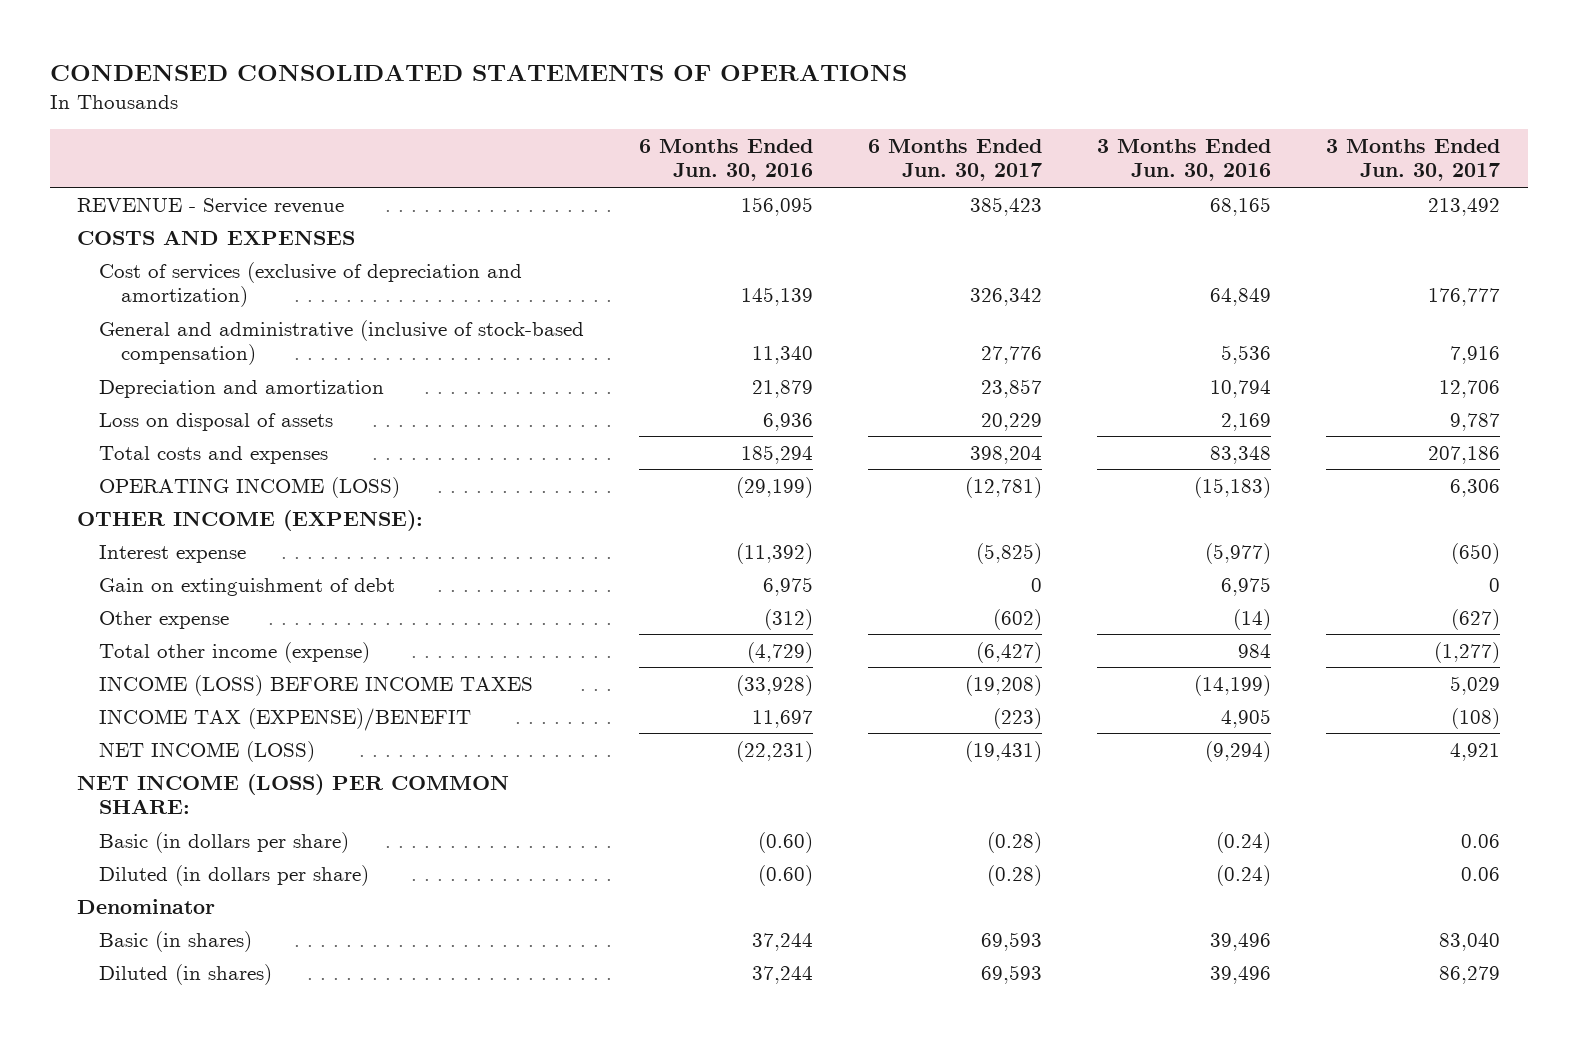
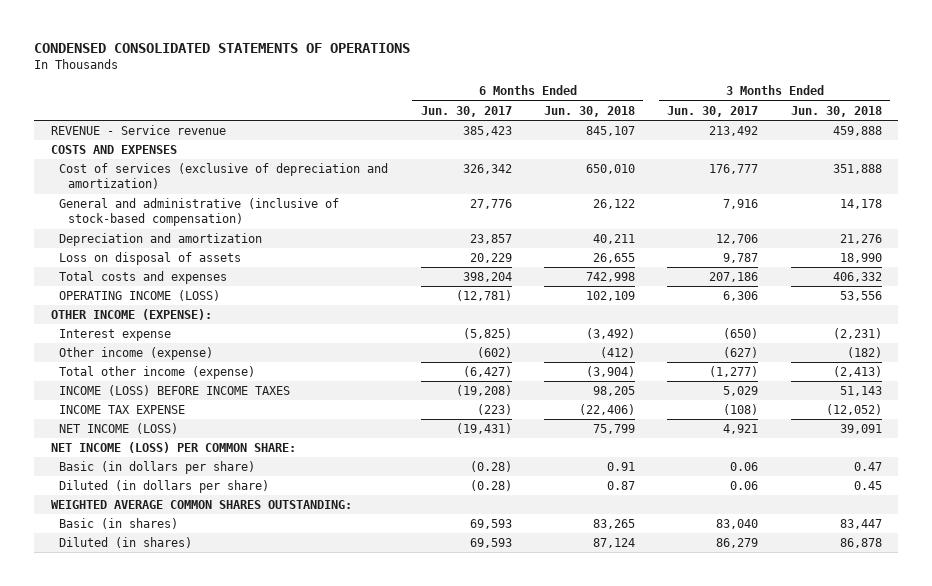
[639,138,814,182] 6 Months Ended Jun. 30, 2016 -> none
[1097,138,1272,182] 3 Months Ended Jun. 30, 2016 -> none
none -> [544,105,636,117] Jun. 30, 2018
none -> [790,105,882,117] Jun. 30, 2018
[99,577,396,596] Gain on extinguishment of debt -> none
[99,610,230,629] Other expense -> [59,347,214,361] Other income (expense)
[99,707,472,731] INCOME TAX (EXPENSE)/BENEFIT -> [59,405,186,415] INCOME TAX EXPENSE
[77,898,216,914] Denominator -> [50,500,352,510] WEIGHTED AVERAGE COMMON SHARES OUTSTANDING:

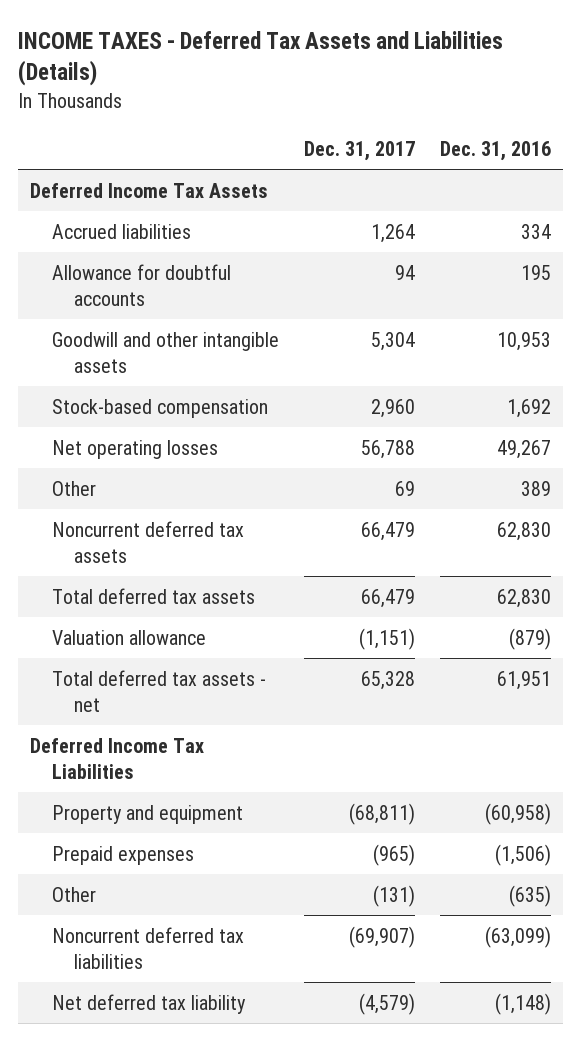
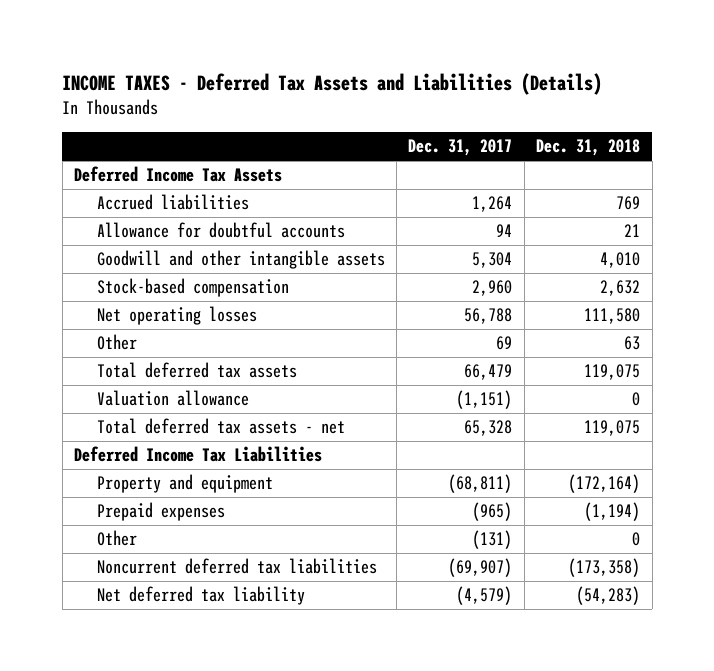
[439,140,551,161] Dec. 31, 2016 -> none
none -> [536,139,641,157] Dec. 31, 2018
[51,520,244,563] Noncurrent deferred tax assets -> none

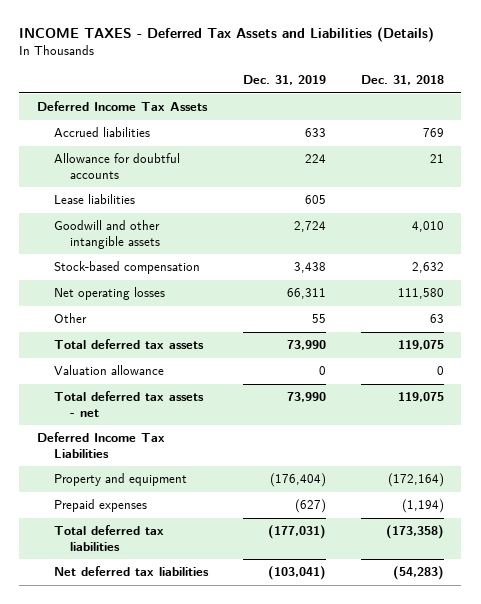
[408,139,513,157] Dec. 31, 2017 -> none
none -> [242,75,326,86] Dec. 31, 2019
none -> [53,194,135,205] Lease liabilities
[96,530,137,547] Other -> none
[96,558,377,575] Noncurrent deferred tax liabilities -> [53,525,164,551] Total deferred tax liabilities
[96,586,305,606] Net deferred tax liability -> [53,566,209,577] Net deferred tax liabilities

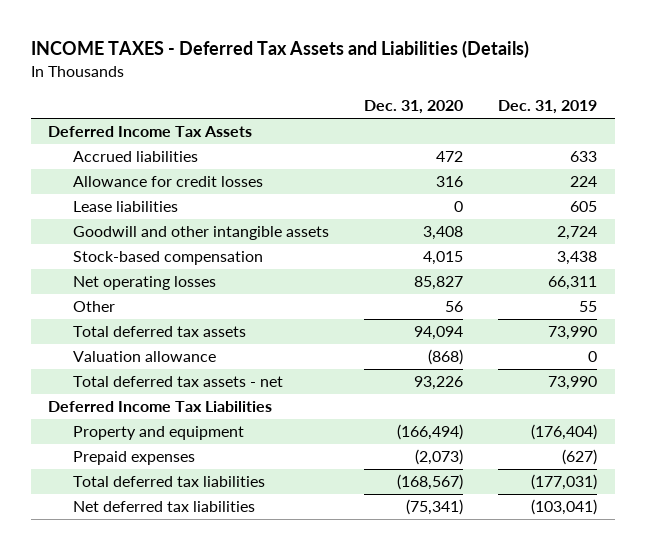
[360,75,444,86] Dec. 31, 2018 -> none
none -> [363,100,463,115] Dec. 31, 2020
[53,153,180,179] Allowance for doubtful accounts -> [72,176,263,188] Allowance for credit losses

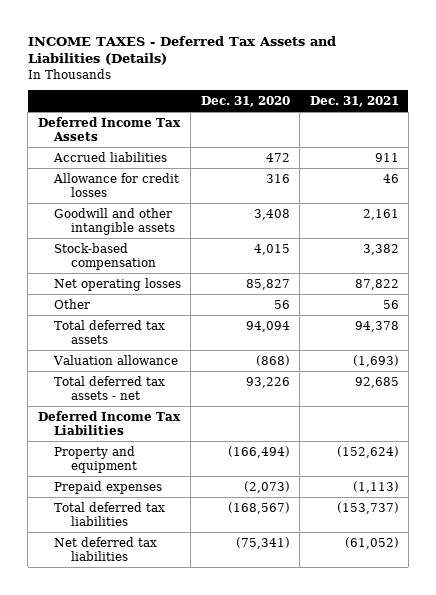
[497,100,597,115] Dec. 31, 2019 -> none
none -> [309,95,399,107] Dec. 31, 2021
[72,201,178,213] Lease liabilities -> none

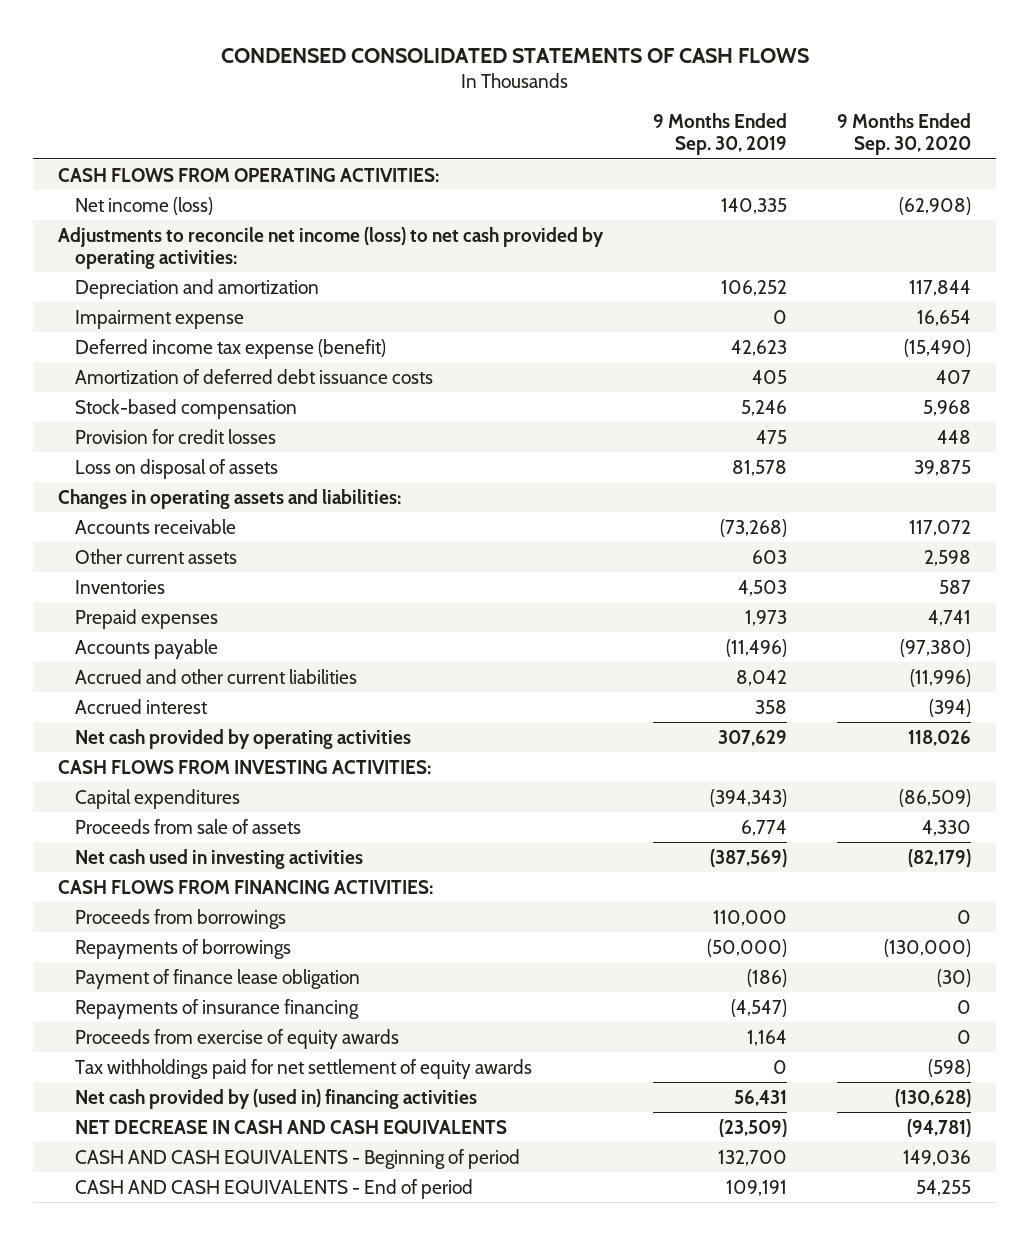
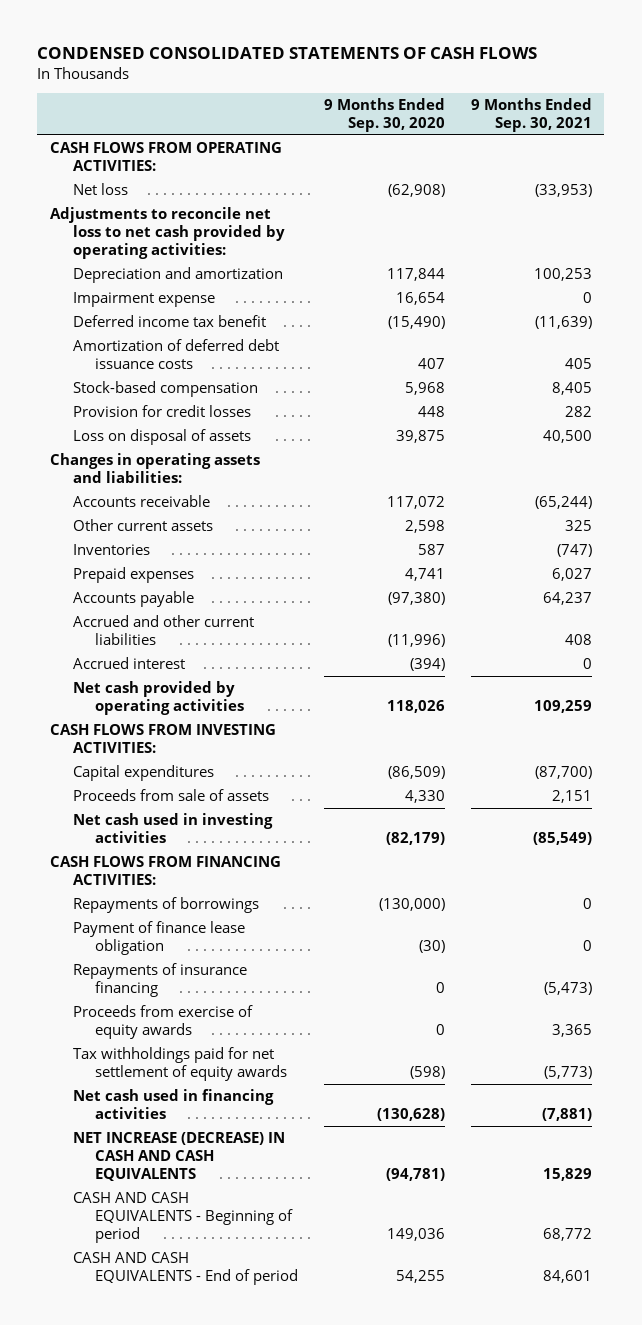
[653,113,788,156] 9 Months Ended Sep. 30, 2019 -> none
none -> [470,97,592,132] 9 Months Ended Sep. 30, 2021
[74,196,213,215] Net income (loss) -> [72,183,128,196] Net loss
[58,226,605,269] Adjustments to reconcile net income (loss) to net cash provided by operating activities: -> [50,207,285,259] Adjustments to reconcile net loss to net cash provided by operating activities:
[74,338,386,359] Deferred income tax expense (benefit) -> [72,315,266,328] Deferred income tax benefit
[74,908,286,929] Proceeds from borrowings -> none
[74,1088,477,1109] Net cash provided by (used in) financing activities -> [72,1089,274,1119] Net cash used in financing activities
[74,1119,507,1134] NET DECREASE IN CASH AND CASH EQUIVALENTS -> [72,1132,285,1181] NET INCREASE (DECREASE) IN CASH AND CASH EQUIVALENTS

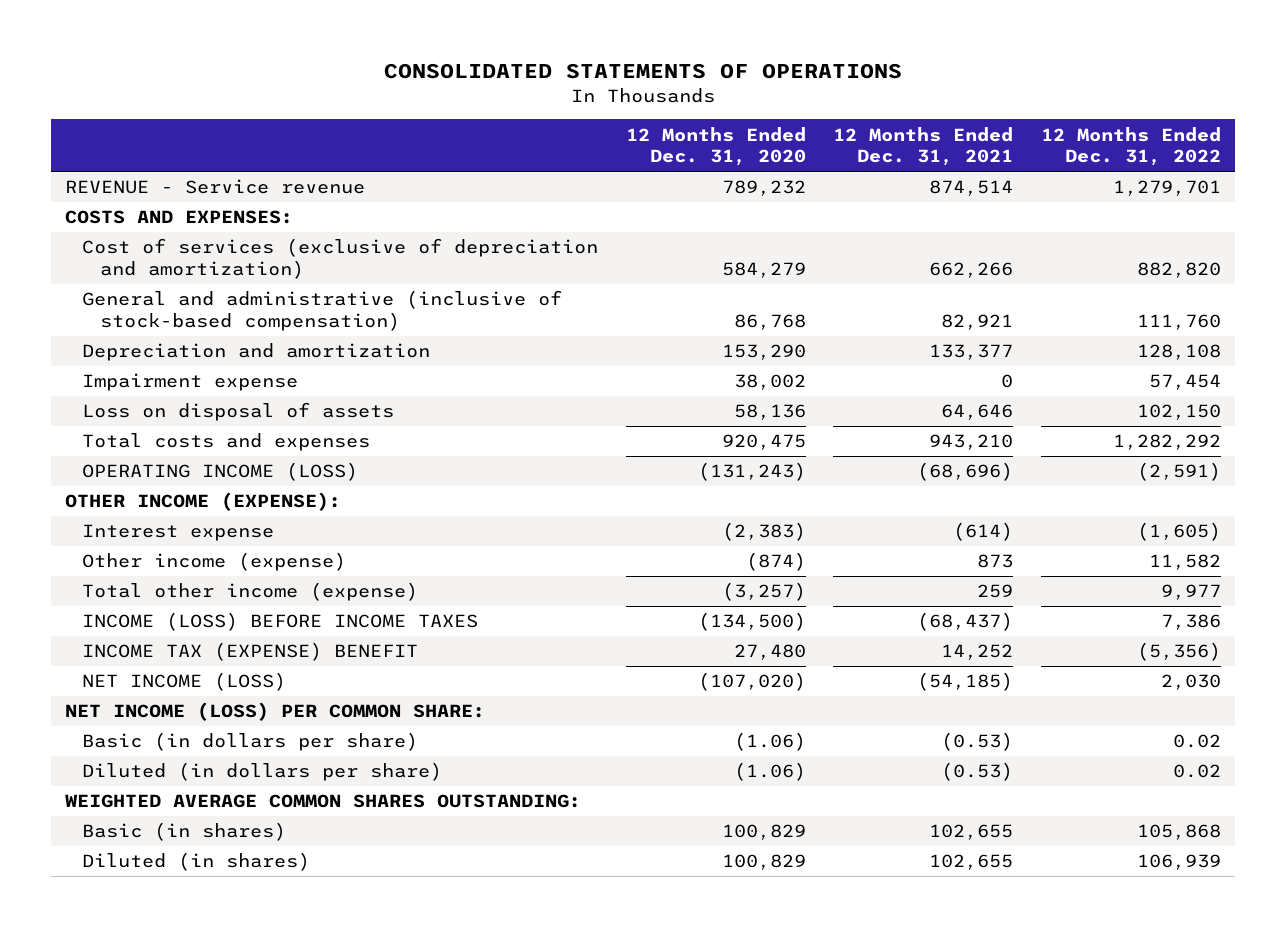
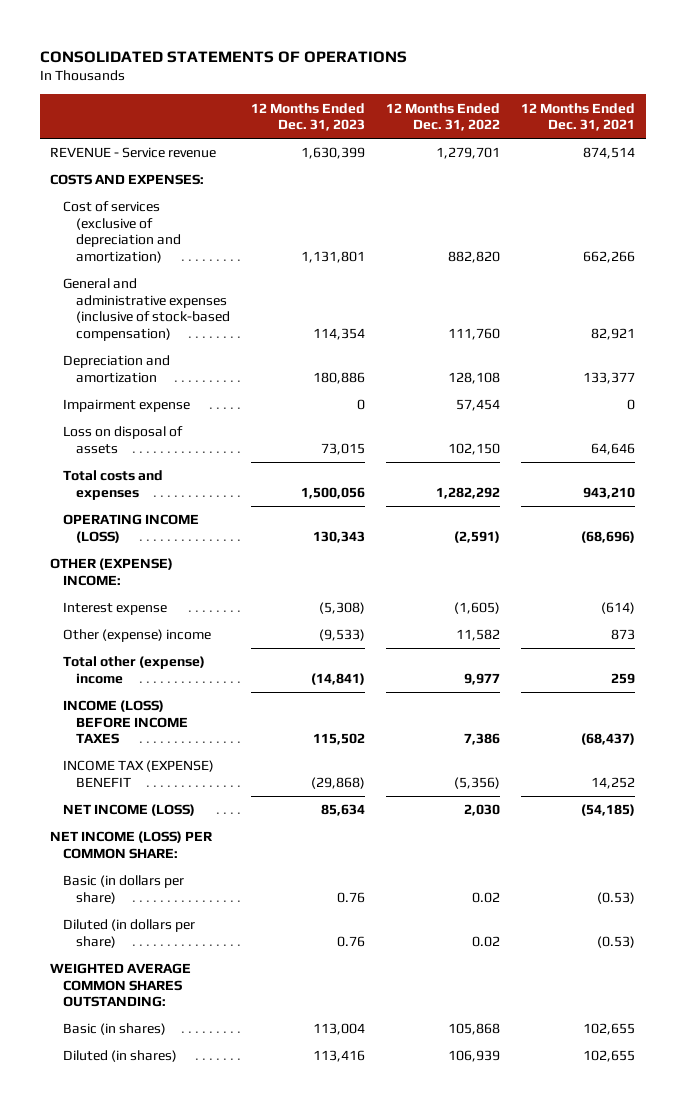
[625,126,806,167] 12 Months Ended Dec. 31, 2020 -> none
none -> [251,102,366,132] 12 Months Ended Dec. 31, 2023
[82,290,563,331] General and administrative (inclusive of stock-based compensation) -> [63,278,231,341] General and administrative expenses (inclusive of stock-based compensation)
[64,492,341,512] OTHER INCOME (EXPENSE): -> [50,558,174,586] OTHER (EXPENSE) INCOME:
[82,552,347,572] Other income (expense) -> [63,629,212,643] Other (expense) income
[82,582,419,602] Total other income (expense) -> [63,656,206,684] Total other (expense) income

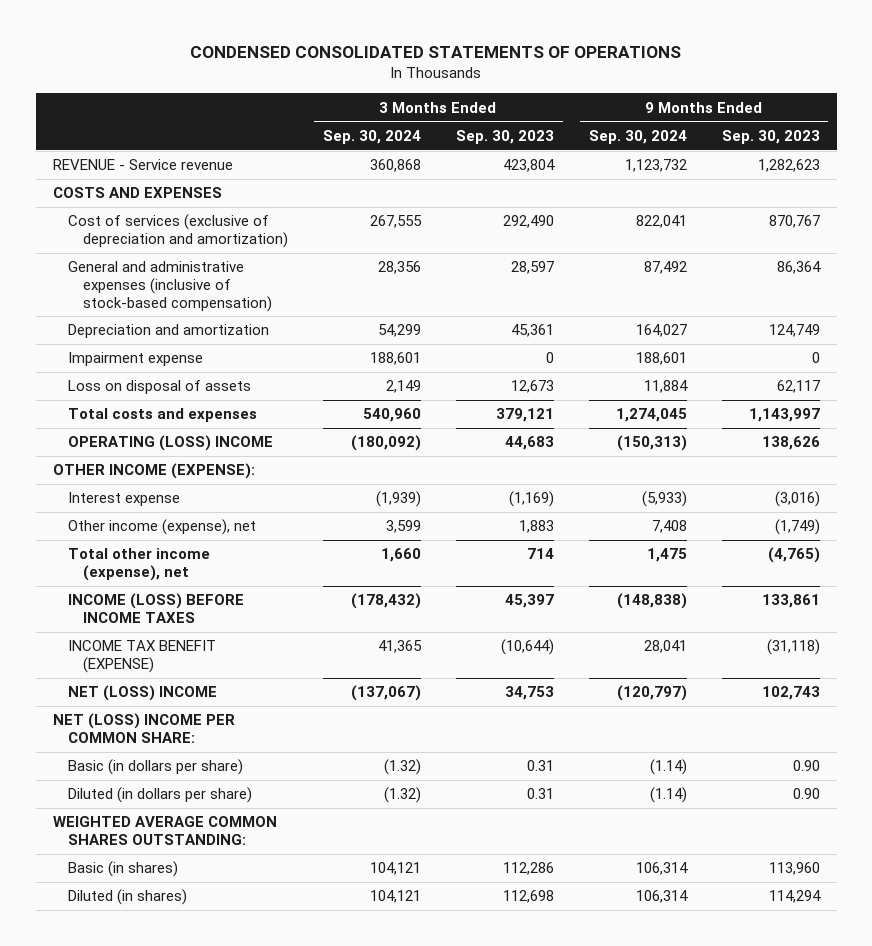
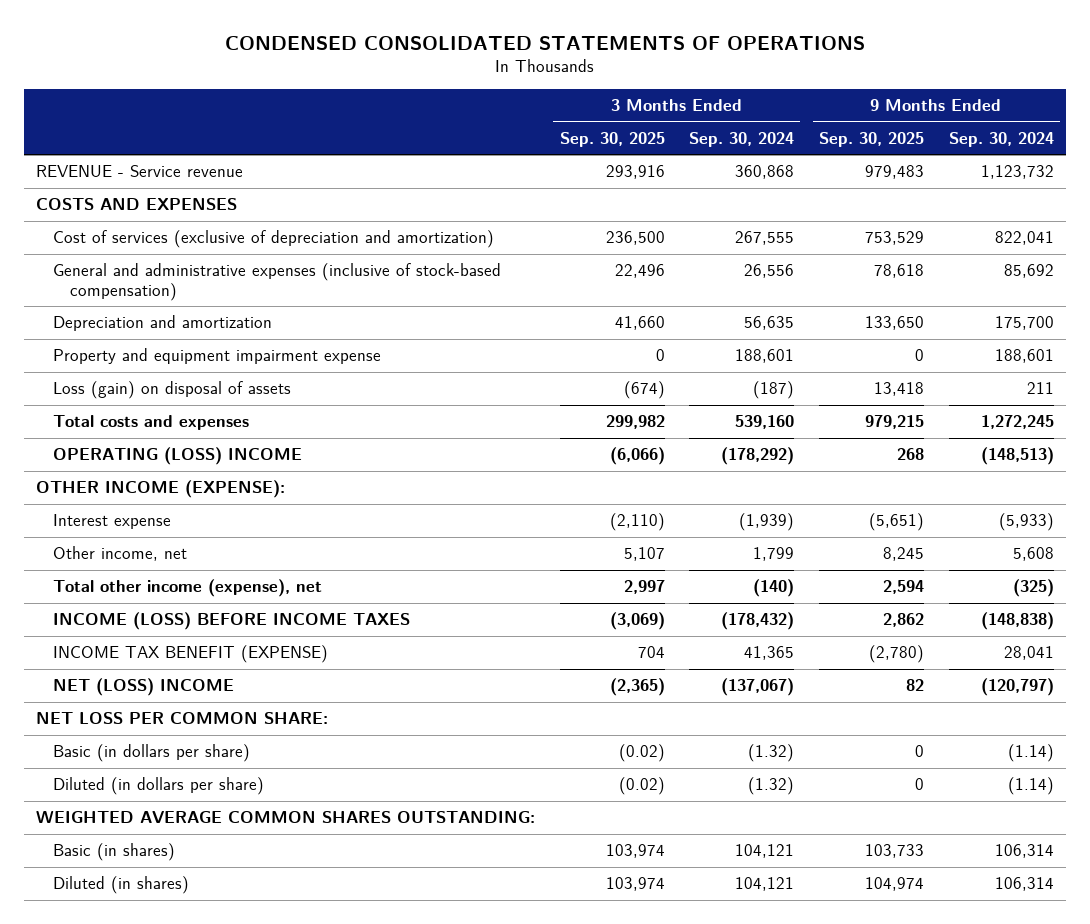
[455,129,554,144] Sep. 30, 2023 -> none
[721,129,820,144] Sep. 30, 2023 -> none
none -> [559,131,665,147] Sep. 30, 2025
none -> [818,131,924,147] Sep. 30, 2025
[377,261,421,275] 28,356 -> [744,264,795,279] 26,556
[643,261,687,275] 87,492 -> [1003,264,1054,279] 85,692
[377,324,421,338] 54,299 -> [744,316,795,331] 56,635
[635,324,687,338] 164,027 -> [994,316,1054,331] 175,700
[67,352,203,367] Impairment expense -> [53,348,382,365] Property and equipment impairment expense
[67,380,251,395] Loss on disposal of assets -> [53,381,292,400] Loss (gain) on disposal of assets
[385,380,421,394] 2,149 -> [753,381,795,400] (187)
[643,380,688,394] 11,884 -> [1026,382,1054,395] 211
[362,408,421,423] 540,960 -> [735,415,795,430] 539,160
[615,408,687,423] 1,274,045 -> [980,415,1054,430] 1,272,245
[350,435,421,452] (180,092) -> [721,447,795,466] (178,292)
[616,435,687,452] (150,313) -> [980,447,1054,466] (148,513)
[67,519,256,536] Other income (expense), net -> [53,546,188,562] Other income, net
[385,520,421,534] 3,599 -> [753,547,795,562] 1,799
[651,520,687,534] 7,408 -> [1012,547,1054,562] 5,608
[380,548,421,563] 1,660 -> [753,579,795,598] (140)
[646,548,687,563] 1,475 -> [1012,579,1054,598] (325)
[52,713,235,743] NET (LOSS) INCOME PER COMMON SHARE: -> [35,712,328,725] NET LOSS PER COMMON SHARE:

